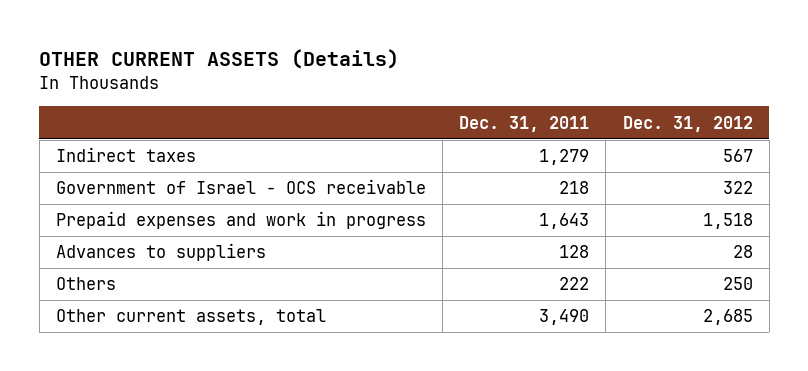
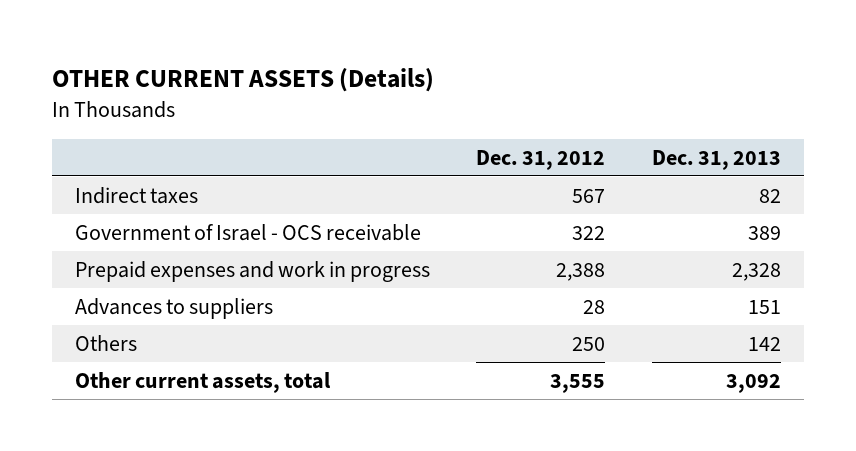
[459,115,590,132] Dec. 31, 2011 -> none
none -> [651,149,781,170] Dec. 31, 2013
[702,213,753,230] 1,518 -> [556,262,606,281] 2,388
[702,309,753,326] 2,685 -> [550,373,606,393] 3,555

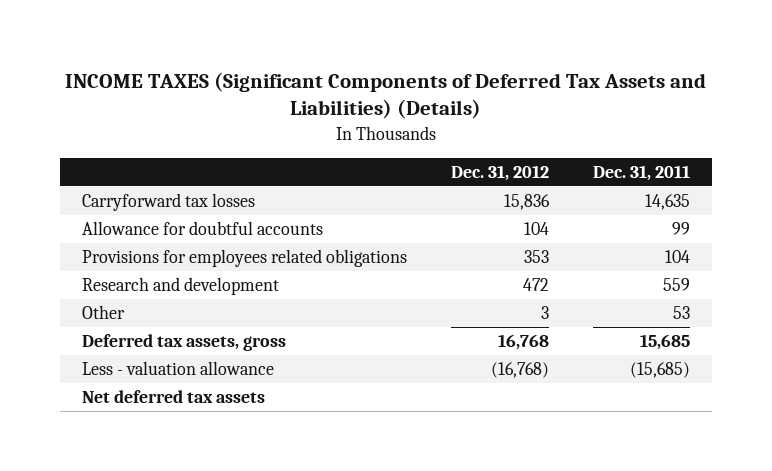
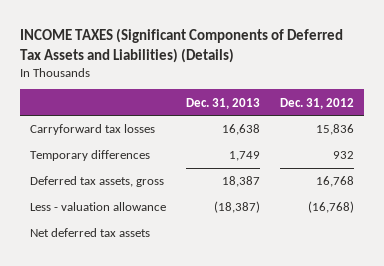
[592,164,690,181] Dec. 31, 2011 -> none
none -> [185,97,260,109] Dec. 31, 2013
[81,221,323,236] Allowance for doubtful accounts -> none
[81,249,407,268] Provisions for employees related obligations -> none
[81,277,279,296] Research and development -> none
[81,305,125,320] Other -> none
none -> [29,150,150,162] Temporary differences

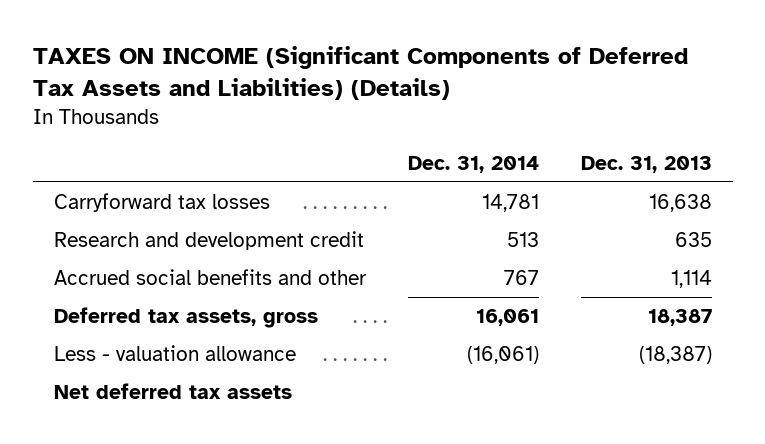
[20,27,344,63] INCOME TAXES (Significant Components of Deferred Tax Assets and Liabilities) (Details) -> [32,46,688,101] TAXES ON INCOME (Significant Components of Deferred Tax Assets and Liabilities) (Details)
[279,97,354,109] Dec. 31, 2012 -> none
none -> [407,155,539,173] Dec. 31, 2014
[29,150,150,162] Temporary differences -> none
none -> [53,230,364,250] Research and development credit
none -> [53,268,367,285] Accrued social benefits and other

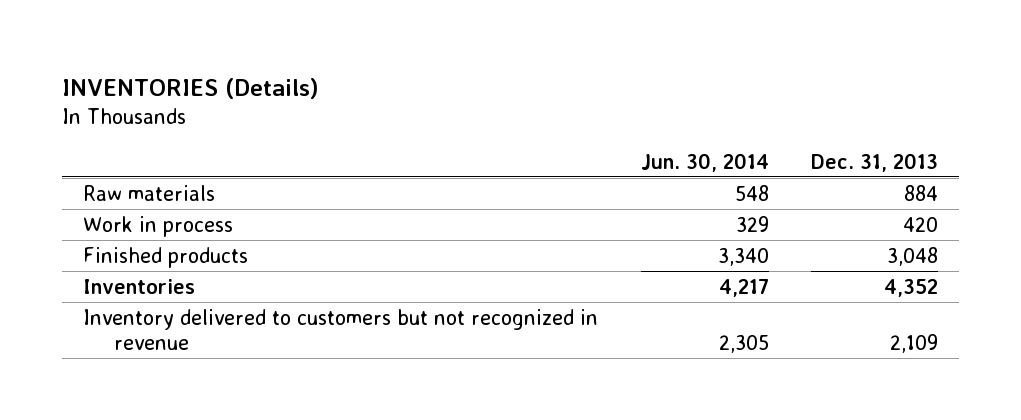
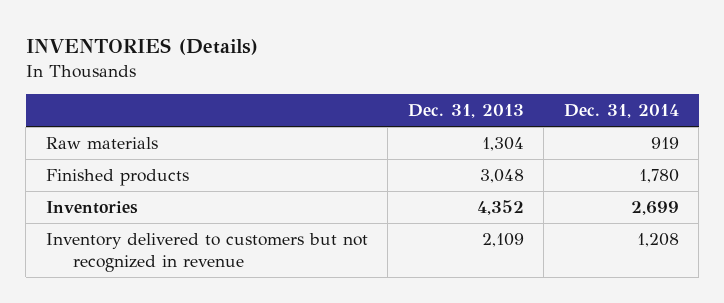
[640,152,769,172] Jun. 30, 2014 -> none
none -> [563,104,679,119] Dec. 31, 2014
[83,215,234,237] Work in process -> none
[903,184,938,201] 884 -> [481,137,524,152] 1,304

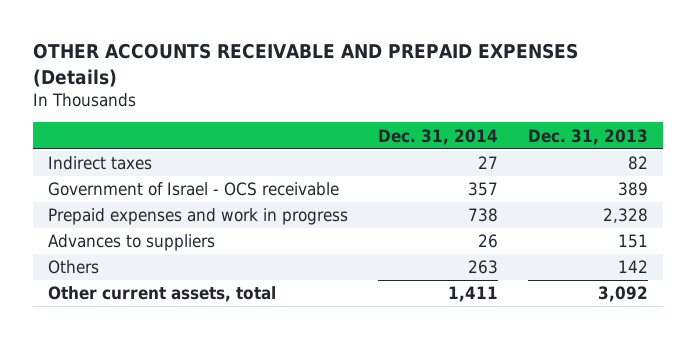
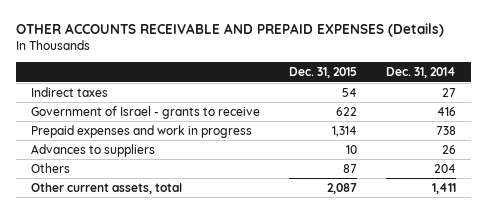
[528,128,649,145] Dec. 31, 2013 -> none
none -> [289,67,358,79] Dec. 31, 2015
[48,182,340,197] Government of Israel - OCS receivable -> [30,105,260,119] Government of Israel - grants to receive
[468,182,499,197] 357 -> [437,106,457,116] 416
[468,260,499,275] 263 -> [434,163,457,173] 204

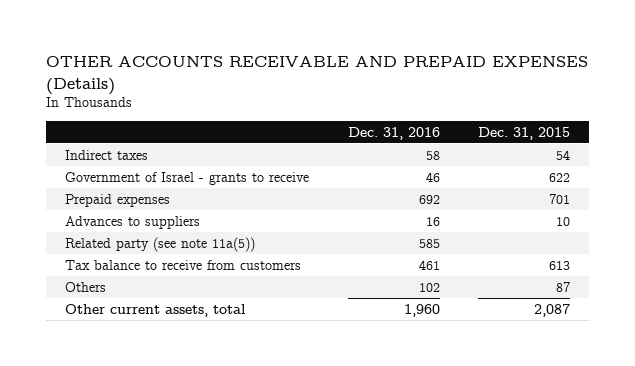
[386,67,457,79] Dec. 31, 2014 -> none
none -> [347,126,440,140] Dec. 31, 2016
[30,124,252,138] Prepaid expenses and work in progress -> [65,193,171,207] Prepaid expenses
[332,125,358,137] 1,314 -> [549,193,571,204] 701
none -> [65,236,256,252] Related party (see note 11a(5))
none -> [65,259,302,270] Tax balance to receive from customers

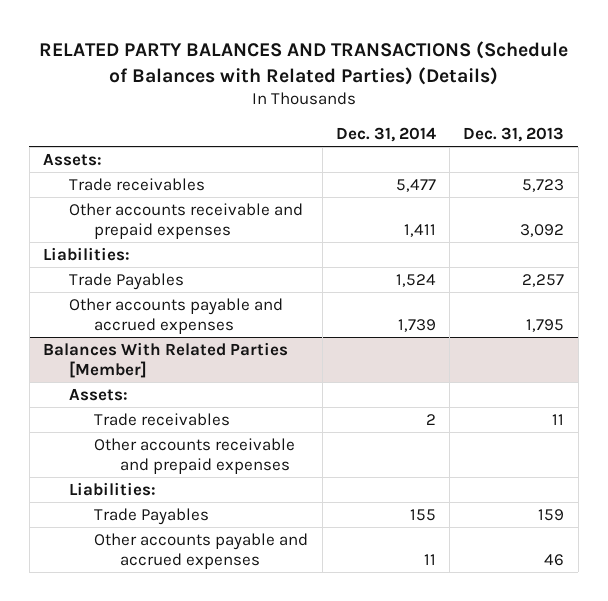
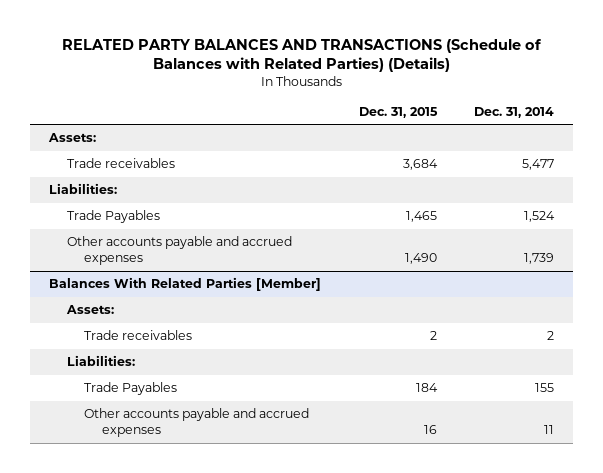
[463,126,565,142] Dec. 31, 2013 -> none
none -> [358,106,438,118] Dec. 31, 2015
[68,202,303,240] Other accounts receivable and prepaid expenses -> none
[94,437,296,475] Other accounts receivable and prepaid expenses -> none

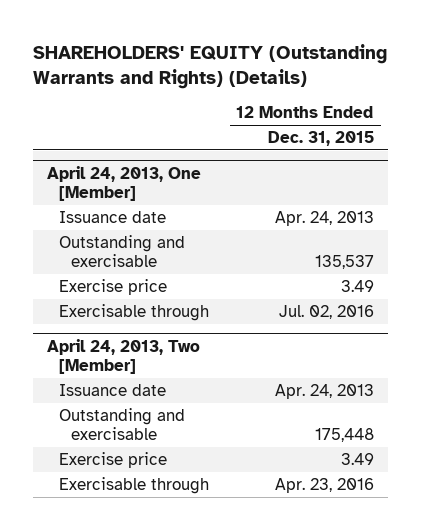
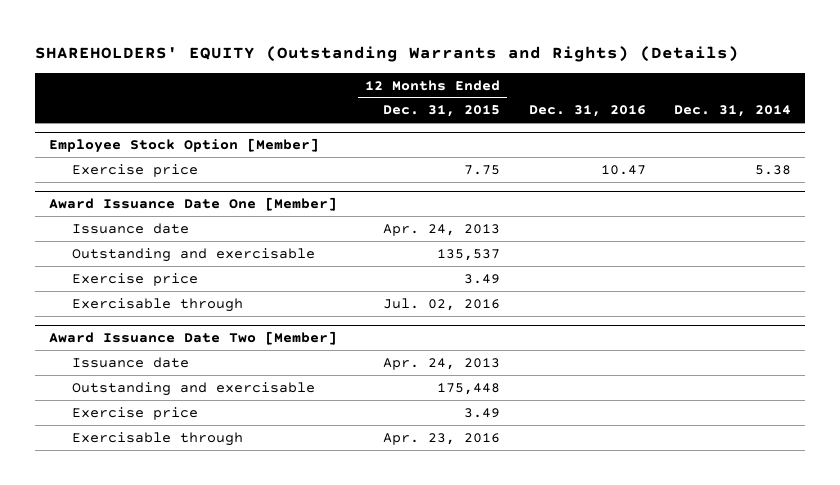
none -> [528,105,646,118] Dec. 31, 2016
none -> [674,105,792,118] Dec. 31, 2014
none -> [48,138,319,154] Employee Stock Option [Member]
none -> [71,163,198,177] Exercise price
[47,165,202,202] April 24, 2013, One [Member] -> [48,197,337,212] Award Issuance Date One [Member]
[47,338,201,375] April 24, 2013, Two [Member] -> [48,331,337,346] Award Issuance Date Two [Member]

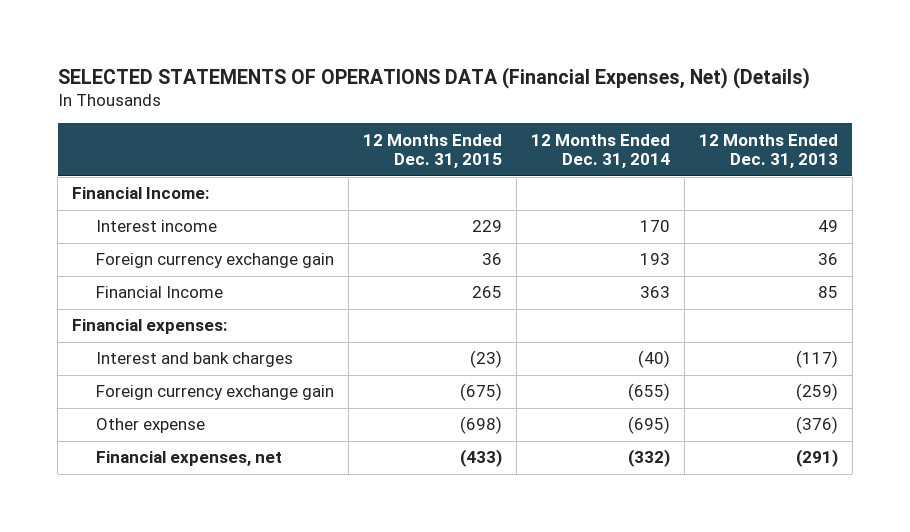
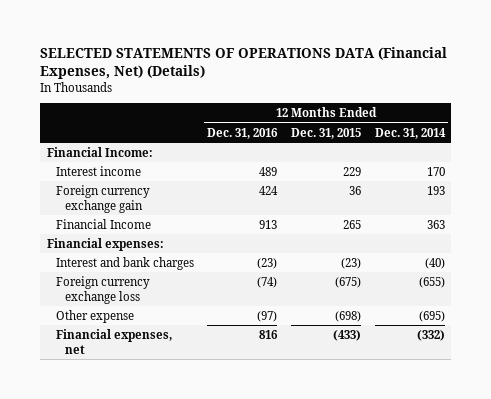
[698,133,838,169] 12 Months Ended Dec. 31, 2013 -> none
none -> [207,127,279,139] Dec. 31, 2016
[96,385,335,401] Foreign currency exchange gain -> [55,275,150,304] Foreign currency exchange loss

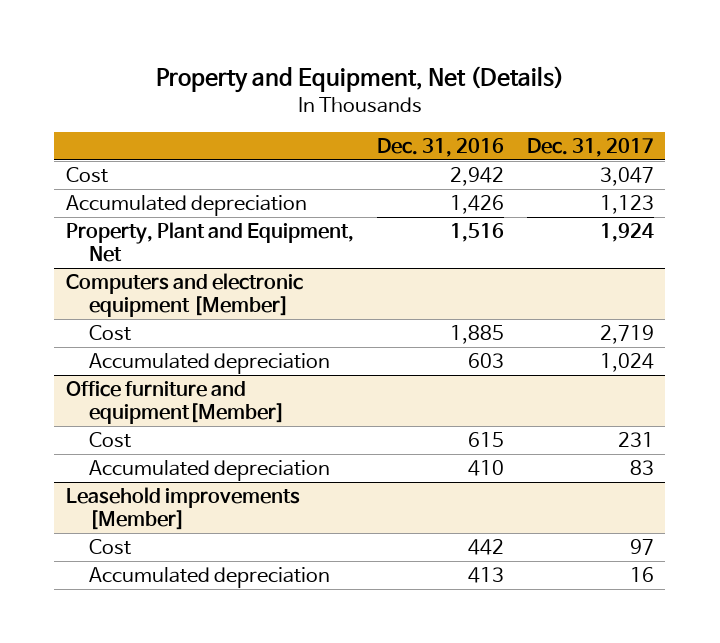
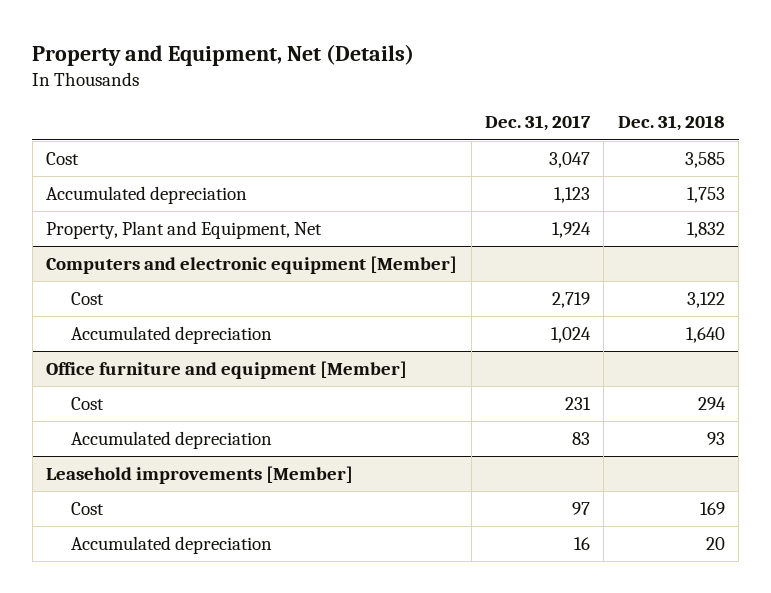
[376,138,504,158] Dec. 31, 2016 -> none
none -> [617,115,725,132] Dec. 31, 2018
[65,381,285,425] Office furniture and equipment[Member] -> [46,360,408,379] Office furniture and equipment [Member]

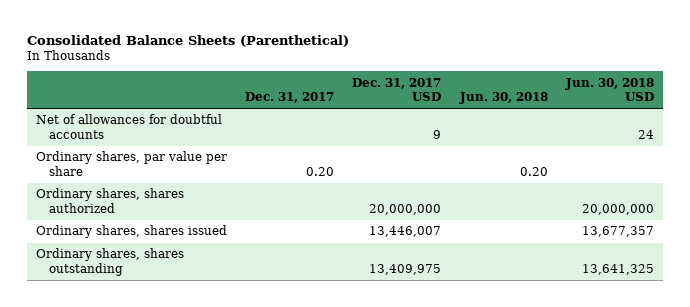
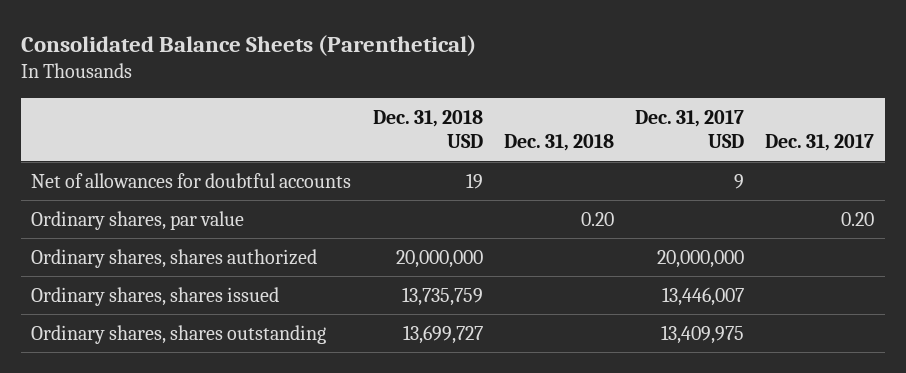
[458,92,548,105] Jun. 30, 2018 -> none
[564,77,654,102] Jun. 30, 2018 USD -> none
none -> [372,109,483,149] Dec. 31, 2018 USD
none -> [503,134,614,152] Dec. 31, 2018
[36,151,228,176] Ordinary shares, par value per share -> [31,210,245,230] Ordinary shares, par value

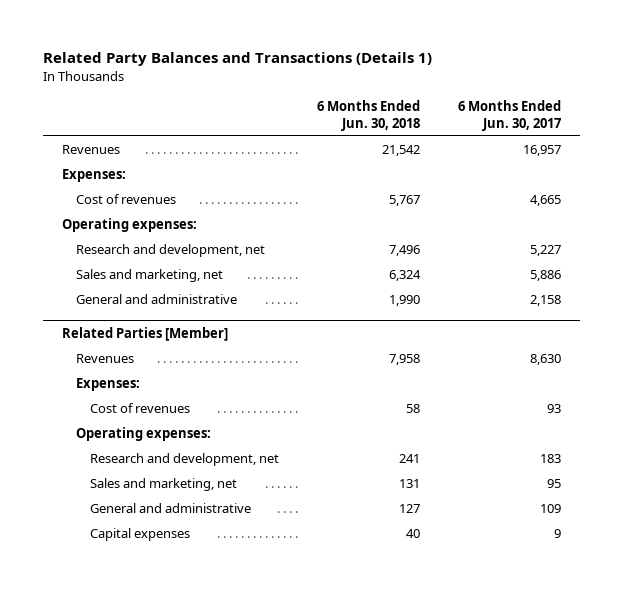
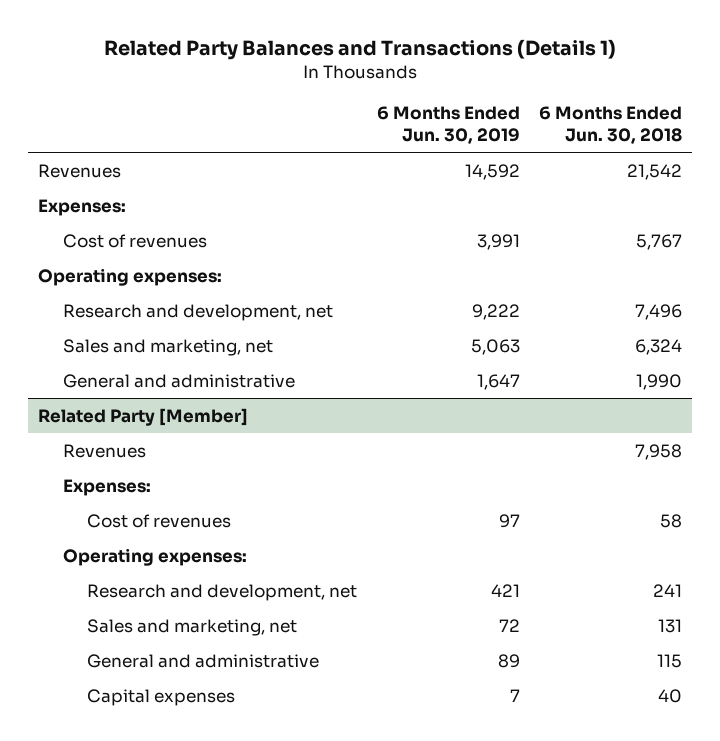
[458,99,562,131] 6 Months Ended Jun. 30, 2017 -> none
none -> [376,105,520,145] 6 Months Ended Jun. 30, 2019
[62,326,229,341] Related Parties [Member] -> [38,407,249,426] Related Party [Member]
[398,504,420,514] 127 -> [657,653,683,668] 115

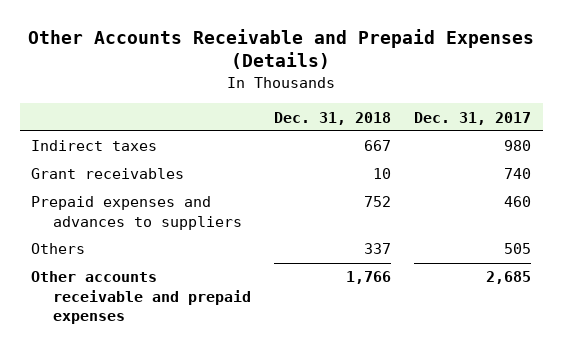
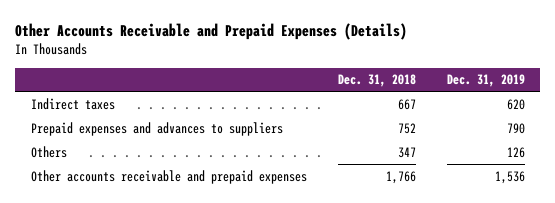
[414,111,532,125] Dec. 31, 2017 -> none
none -> [446,74,525,88] Dec. 31, 2019
[31,168,185,180] Grant receivables -> none
[364,243,392,255] 337 -> [397,146,416,158] 347

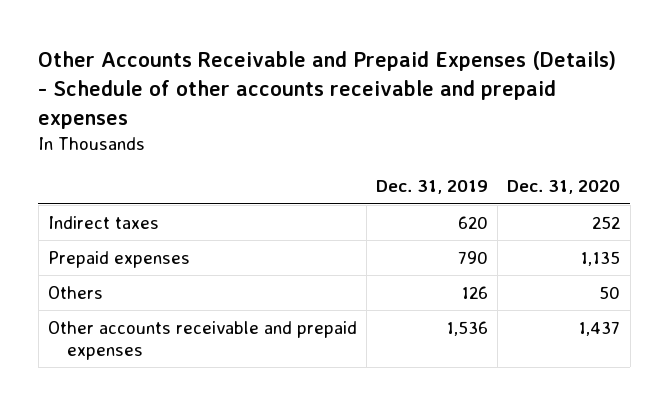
[15,23,408,41] Other Accounts Receivable and Prepaid Expenses (Details) -> [38,51,617,129] Other Accounts Receivable and Prepaid Expenses (Details) - Schedule of other accounts receivable and prepaid expenses
[337,74,416,88] Dec. 31, 2018 -> none
none -> [507,180,621,195] Dec. 31, 2020
[30,121,283,136] Prepaid expenses and advances to suppliers -> [48,250,191,268] Prepaid expenses

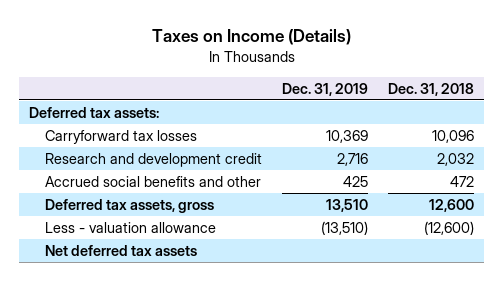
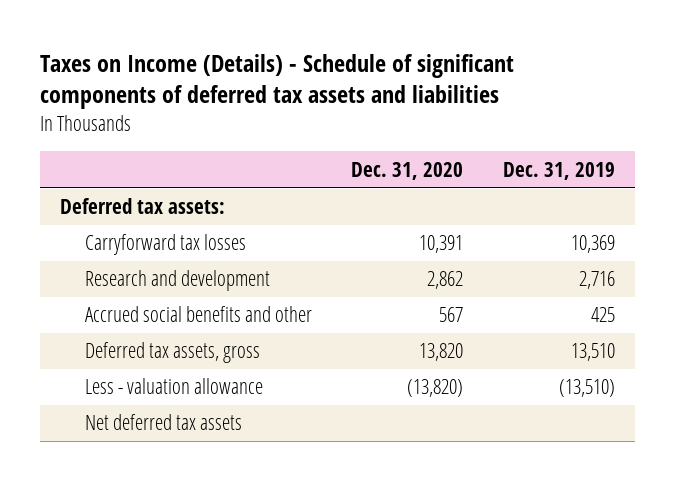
[151,28,351,45] Taxes on Income (Details) -> [39,53,514,110] Taxes on Income (Details) - Schedule of significant components of deferred tax assets and liabilities
[388,82,475,96] Dec. 31, 2018 -> none
none -> [351,161,464,180] Dec. 31, 2020
[44,152,262,167] Research and development credit -> [84,270,270,292] Research and development

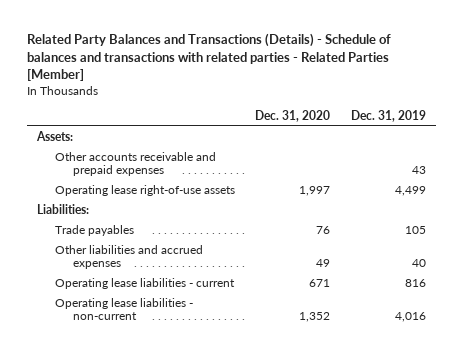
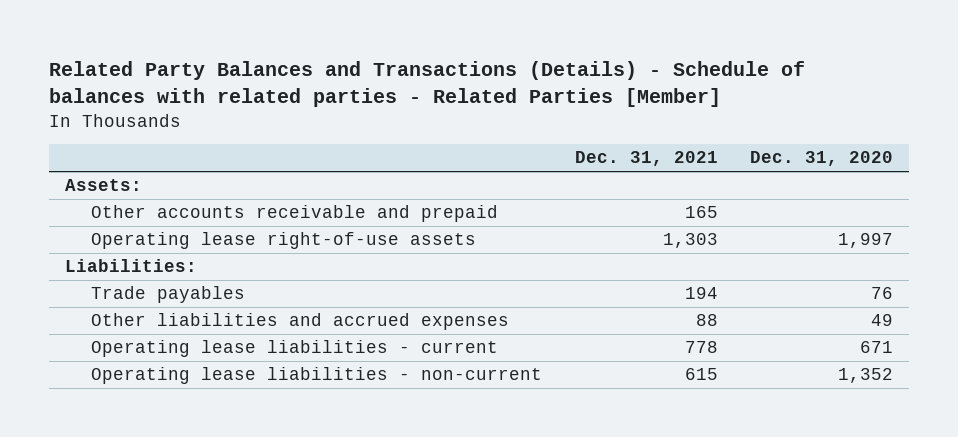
[26,33,391,82] Related Party Balances and Transactions (Details) - Schedule of balances and transactions with related parties - Related Parties [Member] -> [49,61,806,108] Related Party Balances and Transactions (Details) - Schedule of balances with related parties - Related Parties [Member]
[350,110,426,123] Dec. 31, 2019 -> none
none -> [574,151,718,167] Dec. 31, 2021
[54,152,216,177] Other accounts receivable and prepaid expenses -> [91,205,499,223] Other accounts receivable and prepaid

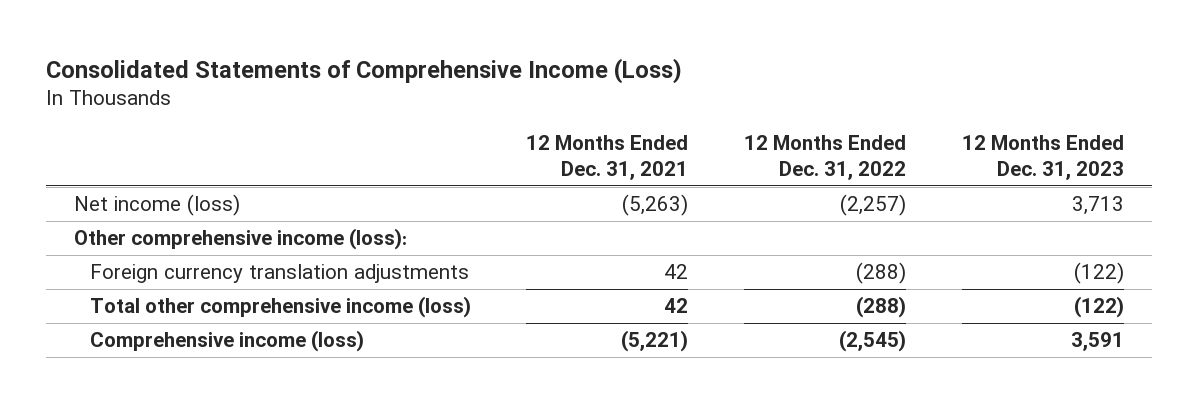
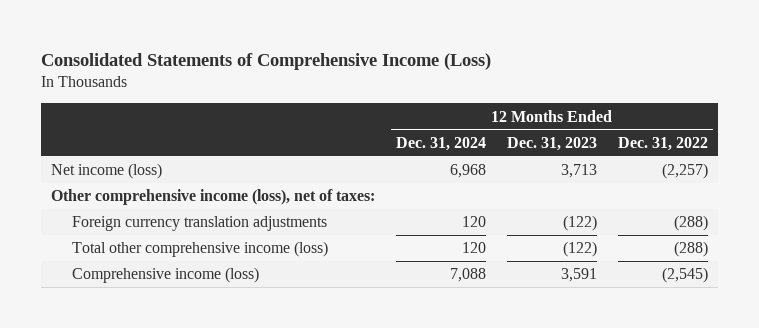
[526,135,689,180] 12 Months Ended Dec. 31, 2021 -> none
none -> [395,136,486,151] Dec. 31, 2024
[74,228,408,251] Other comprehensive income (loss): -> [51,189,376,206] Other comprehensive income (loss), net of taxes:

